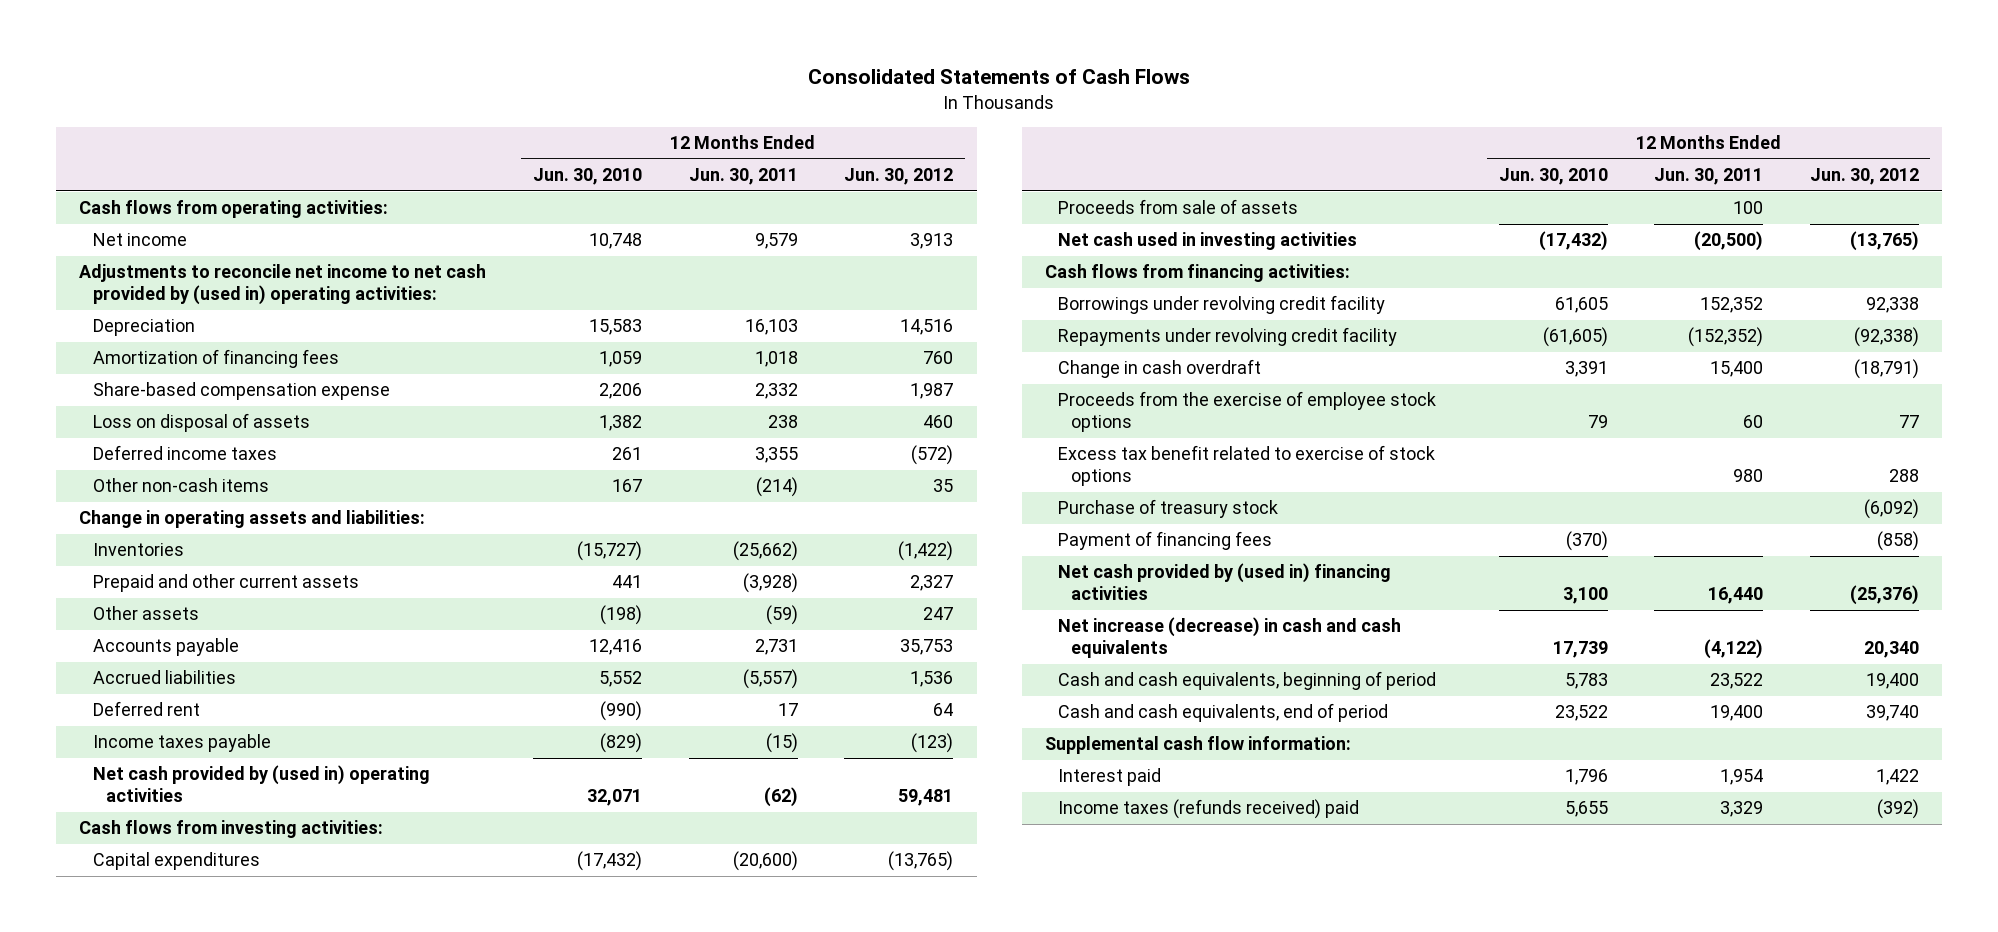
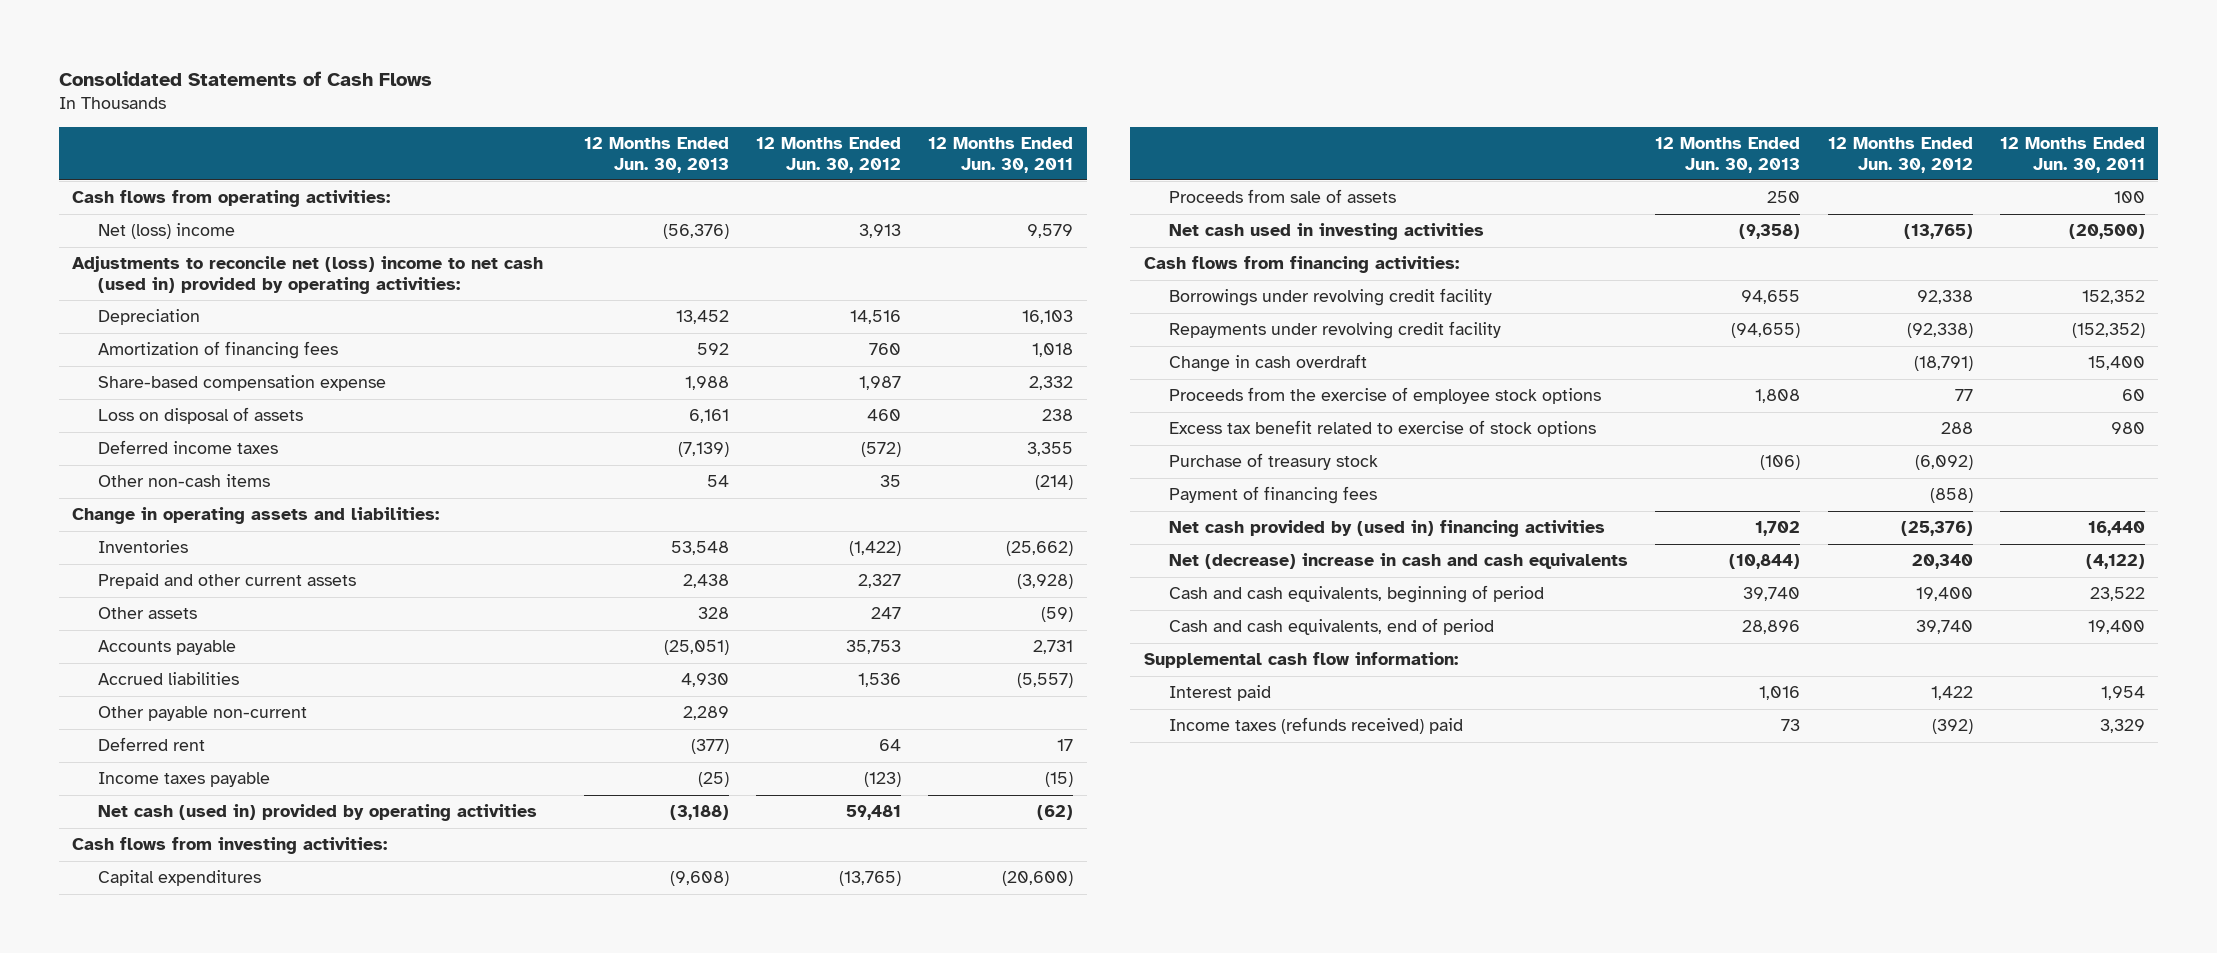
[533,168,643,186] Jun. 30, 2010 -> none
none -> [583,136,729,173] 12 Months Ended Jun. 30, 2013
[92,233,187,247] Net income -> [97,223,235,240] Net (loss) income
[79,264,487,306] Adjustments to reconcile net income to net cash provided by (used in) operating activities: -> [72,256,544,294] Adjustments to reconcile net (loss) income to net cash (used in) provided by operating activities:
none -> [97,706,307,722] Other payable non-current
[92,765,430,803] Net cash provided by (used in) operating activities -> [97,804,537,822] Net cash (used in) provided by operating activities
[1058,617,1402,659] Net increase (decrease) in cash and cash equivalents -> [1169,553,1629,570] Net (decrease) increase in cash and cash equivalents

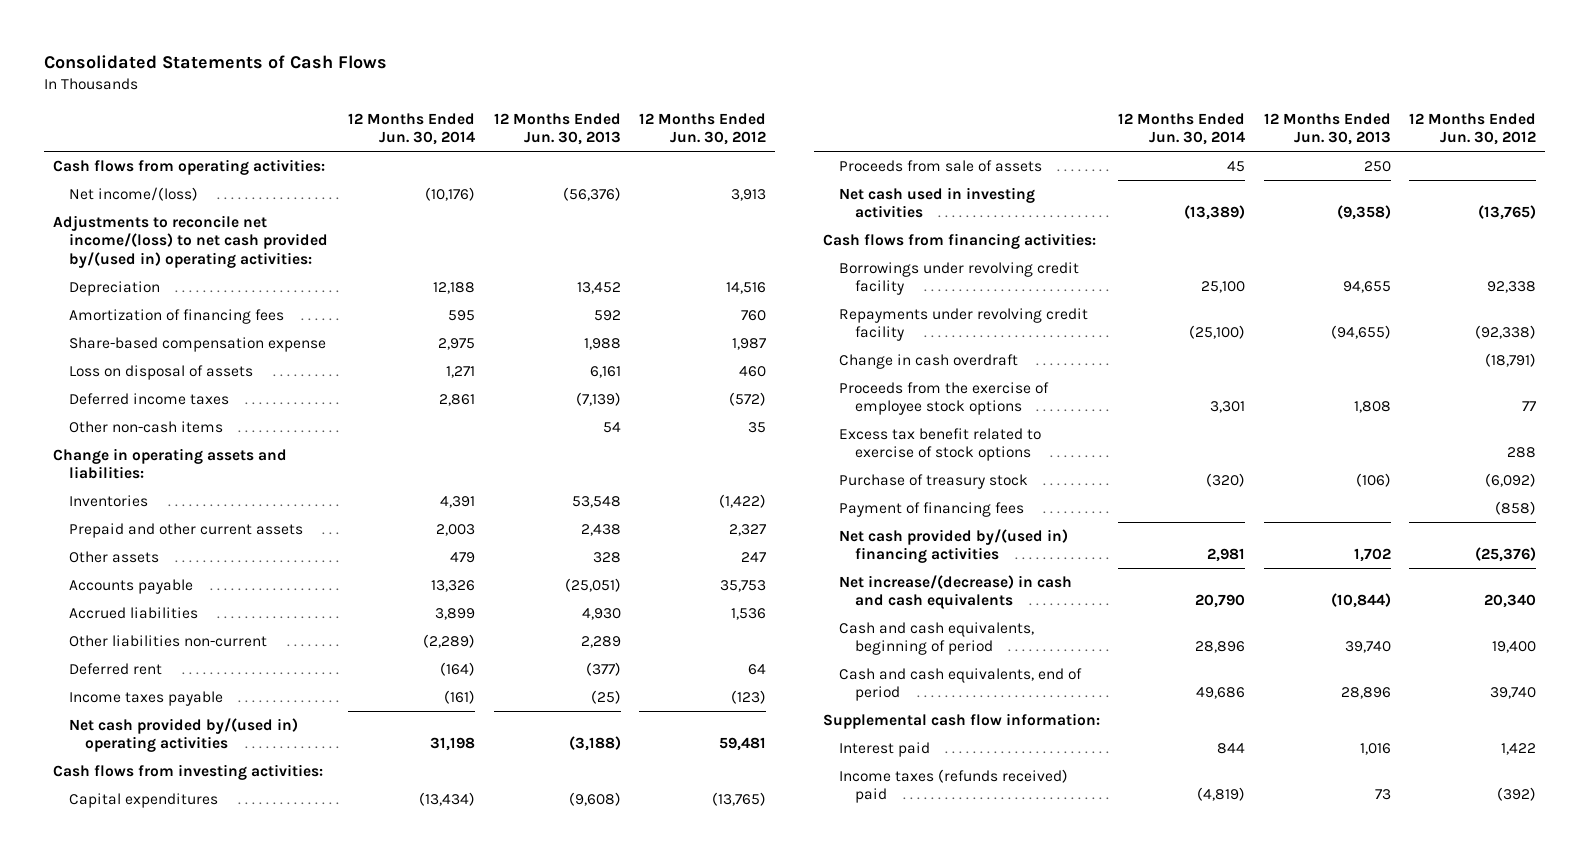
[927,136,1073,173] 12 Months Ended Jun. 30, 2011 -> none
none -> [348,112,476,145] 12 Months Ended Jun. 30, 2014
[97,223,235,240] Net (loss) income -> [69,186,199,201] Net income/(loss)
[72,256,544,294] Adjustments to reconcile net (loss) income to net cash (used in) provided by operating activities: -> [53,214,329,268] Adjustments to reconcile net income/(loss) to net cash provided by/(used in) operating activities:
[97,706,307,722] Other payable non-current -> [69,634,268,647] Other liabilities non-current
[97,804,537,822] Net cash (used in) provided by operating activities -> [69,717,299,753] Net cash provided by/(used in) operating activities
[1169,520,1606,538] Net cash provided by (used in) financing activities -> [839,528,1069,564] Net cash provided by/(used in) financing activities
[1169,553,1629,570] Net (decrease) increase in cash and cash equivalents -> [839,574,1073,610] Net increase/(decrease) in cash and cash equivalents

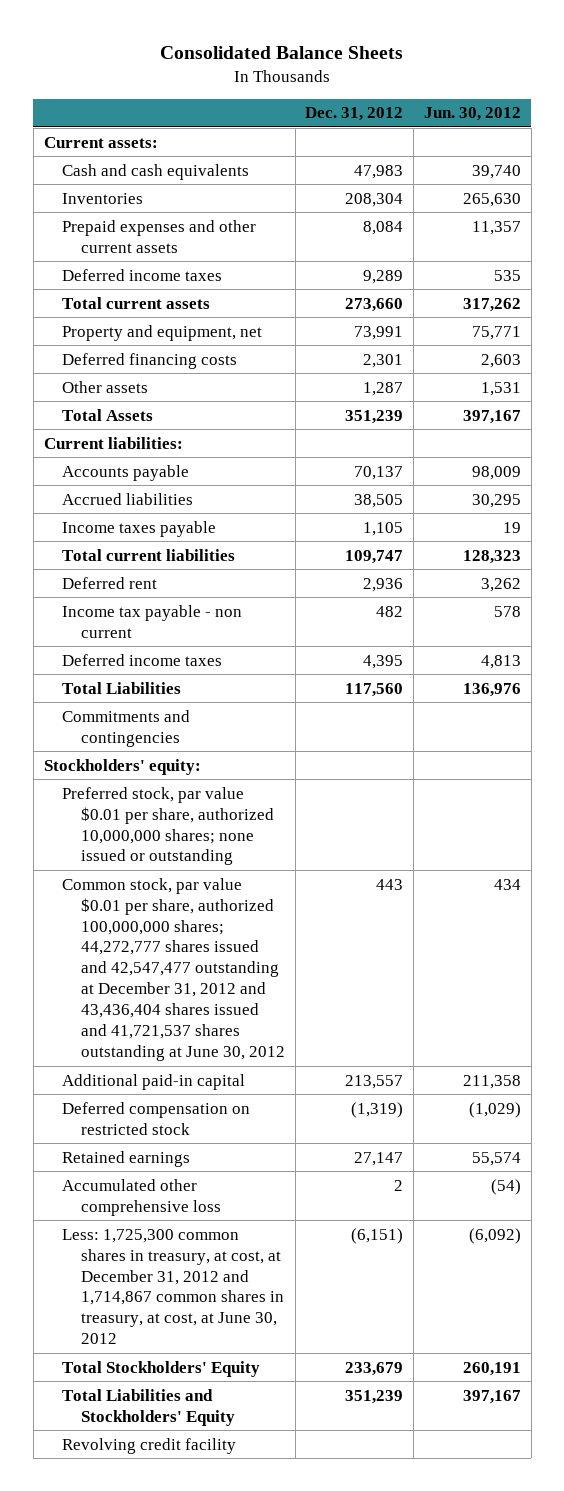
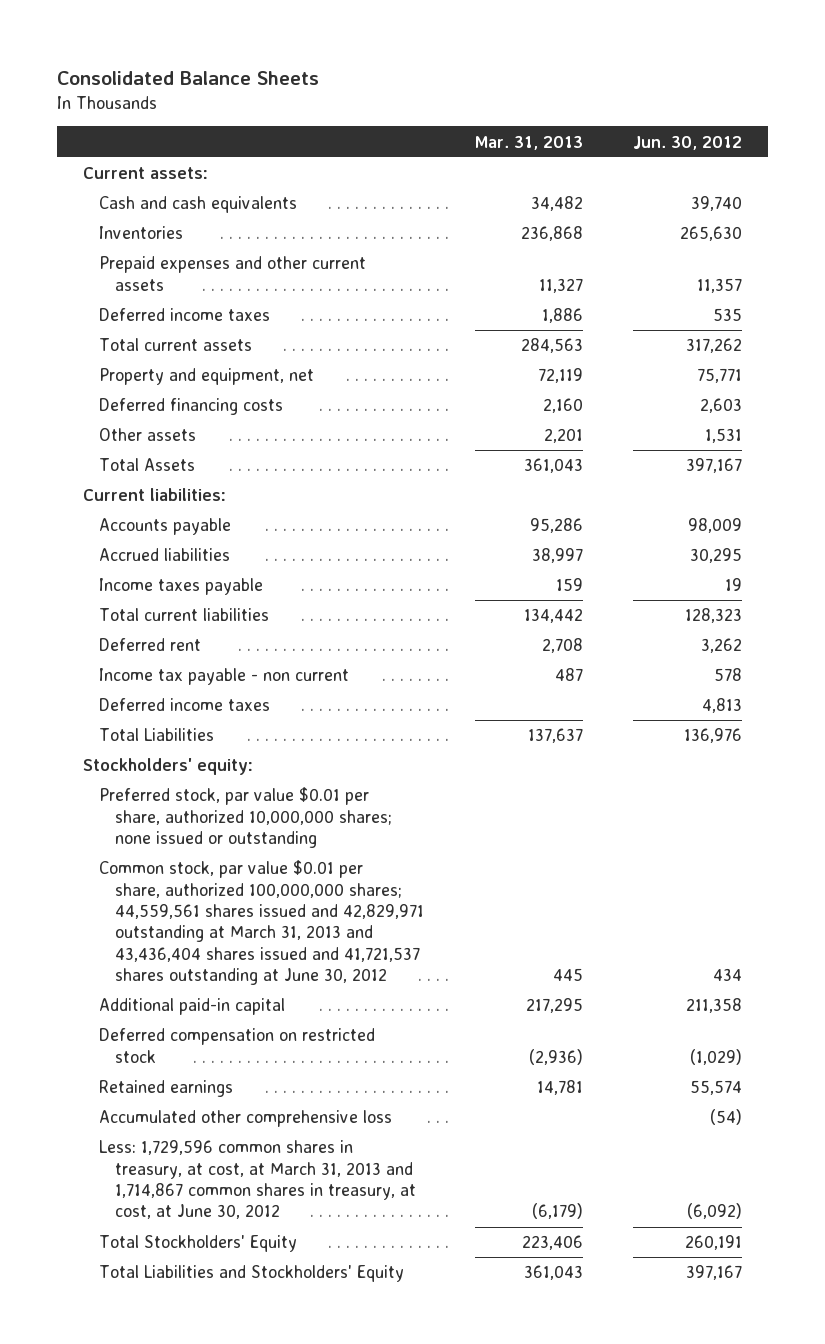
[305,107,404,122] Dec. 31, 2012 -> none
none -> [474,135,583,150] Mar. 31, 2013
[62,709,191,747] Commitments and contingencies -> none
[62,877,285,1062] Common stock, par value $0.01 per share, authorized 100,000,000 shares; 44,272,777 shares issued and 42,547,477 outstanding at December 31, 2012 and 43,436,404 shares issued and 41,721,537 shares outstanding at June 30, 2012 -> [98,860,424,986] Common stock, par value $0.01 per share, authorized 100,000,000 shares; 44,559,561 shares issued and 42,829,971 outstanding at March 31, 2013 and 43,436,404 shares issued and 41,721,537 shares outstanding at June 30, 2012
[62,1228,284,1345] Less: 1,725,300 common shares in treasury, at cost, at December 31, 2012 and 1,714,867 common shares in treasury, at cost, at June 30, 2012 -> [98,1140,416,1220] Less: 1,729,596 common shares in treasury, at cost, at March 31, 2013 and 1,714,867 common shares in treasury, at cost, at June 30, 2012
[62,1437,237,1454] Revolving credit facility -> none

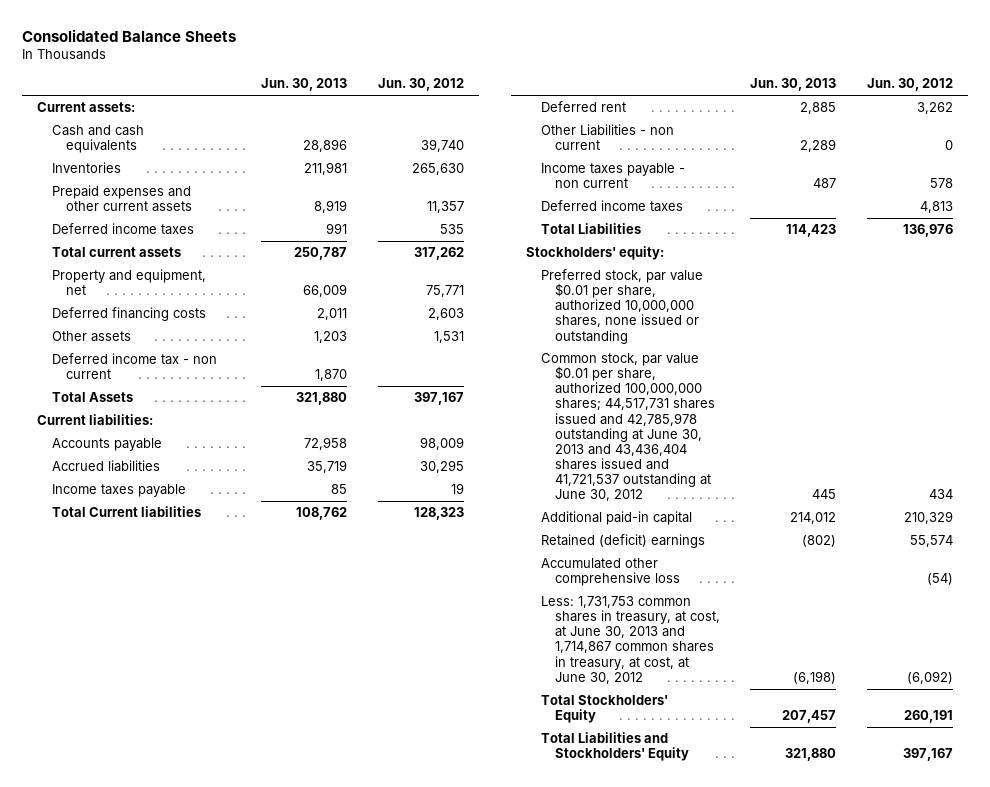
[474,135,583,150] Mar. 31, 2013 -> none
none -> [261,78,348,92] Jun. 30, 2013
none -> [51,353,217,380] Deferred income tax - non current
[98,608,269,622] Total current liabilities -> [51,506,201,518] Total Current liabilities
none -> [540,124,674,151] Other Liabilities - non current
[98,668,349,686] Income tax payable - non current -> [540,163,685,189] Income taxes payable - non current
[98,1028,375,1063] Deferred compensation on restricted stock -> none
[98,787,392,849] Preferred stock, par value $0.01 per share, authorized 10,000,000 shares; none issued or outstanding -> [540,269,703,344] Preferred stock, par value $0.01 per share, authorized 10,000,000 shares, none issued or outstanding
[98,860,424,986] Common stock, par value $0.01 per share, authorized 100,000,000 shares; 44,559,561 shares issued and 42,829,971 outstanding at March 31, 2013 and 43,436,404 shares issued and 41,721,537 shares outstanding at June 30, 2012 -> [540,353,716,502] Common stock, par value $0.01 per share, authorized 100,000,000 shares; 44,517,731 shares issued and 42,785,978 outstanding at June 30, 2013 and 43,436,404 shares issued and 41,721,537 outstanding at June 30, 2012
[686,998,743,1014] 211,358 -> [903,511,953,525] 210,329
[98,1080,233,1098] Retained earnings -> [540,534,705,549] Retained (deficit) earnings
[98,1140,416,1220] Less: 1,729,596 common shares in treasury, at cost, at March 31, 2013 and 1,714,867 common shares in treasury, at cost, at June 30, 2012 -> [540,596,721,684] Less: 1,731,753 common shares in treasury, at cost, at June 30, 2013 and 1,714,867 common shares in treasury, at cost, at June 30, 2012

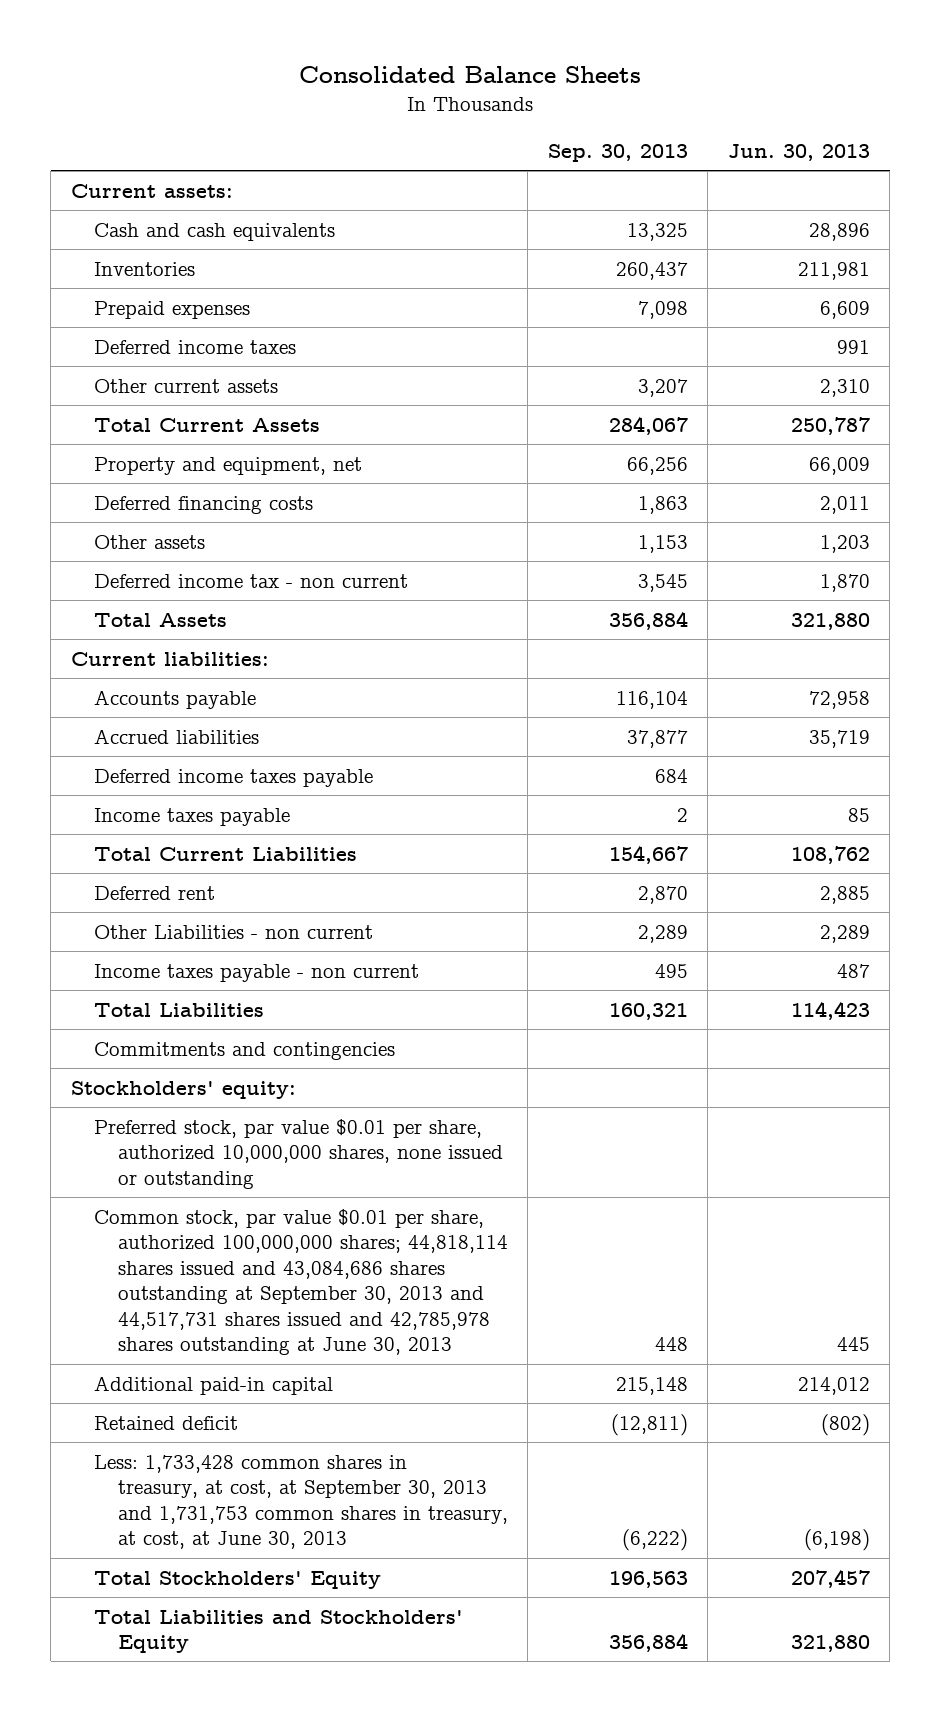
[377,78,464,92] Jun. 30, 2012 -> none
none -> [547,143,688,162] Sep. 30, 2013
[51,185,193,213] Prepaid expenses and other current assets -> none
none -> [94,300,251,319] Prepaid expenses
none -> [94,378,279,393] Other current assets
[51,247,181,258] Total current assets -> [94,417,321,432] Total Current Assets
none -> [94,768,374,787] Deferred income taxes payable
[51,506,201,518] Total Current liabilities -> [94,846,358,861] Total Current Liabilities
[540,200,683,213] Deferred income taxes -> none
none -> [94,1041,396,1060] Commitments and contingencies
[540,353,716,502] Common stock, par value $0.01 per share, authorized 100,000,000 shares; 44,517,731 shares issued and 42,785,978 outstanding at June 30, 2013 and 43,436,404 shares issued and 41,721,537 outstanding at June 30, 2012 -> [94,1208,509,1356] Common stock, par value $0.01 per share, authorized 100,000,000 shares; 44,818,114 shares issued and 43,084,686 shares outstanding at September 30, 2013 and 44,517,731 shares issued and 42,785,978 shares outstanding at June 30, 2013
[540,558,681,587] Accumulated other comprehensive loss -> none
[540,534,705,549] Retained (deficit) earnings -> [94,1415,239,1430] Retained deficit
[540,596,721,684] Less: 1,731,753 common shares in treasury, at cost, at June 30, 2013 and 1,714,867 common shares in treasury, at cost, at June 30, 2012 -> [94,1454,509,1550] Less: 1,733,428 common shares in treasury, at cost, at September 30, 2013 and 1,731,753 common shares in treasury, at cost, at June 30, 2013

